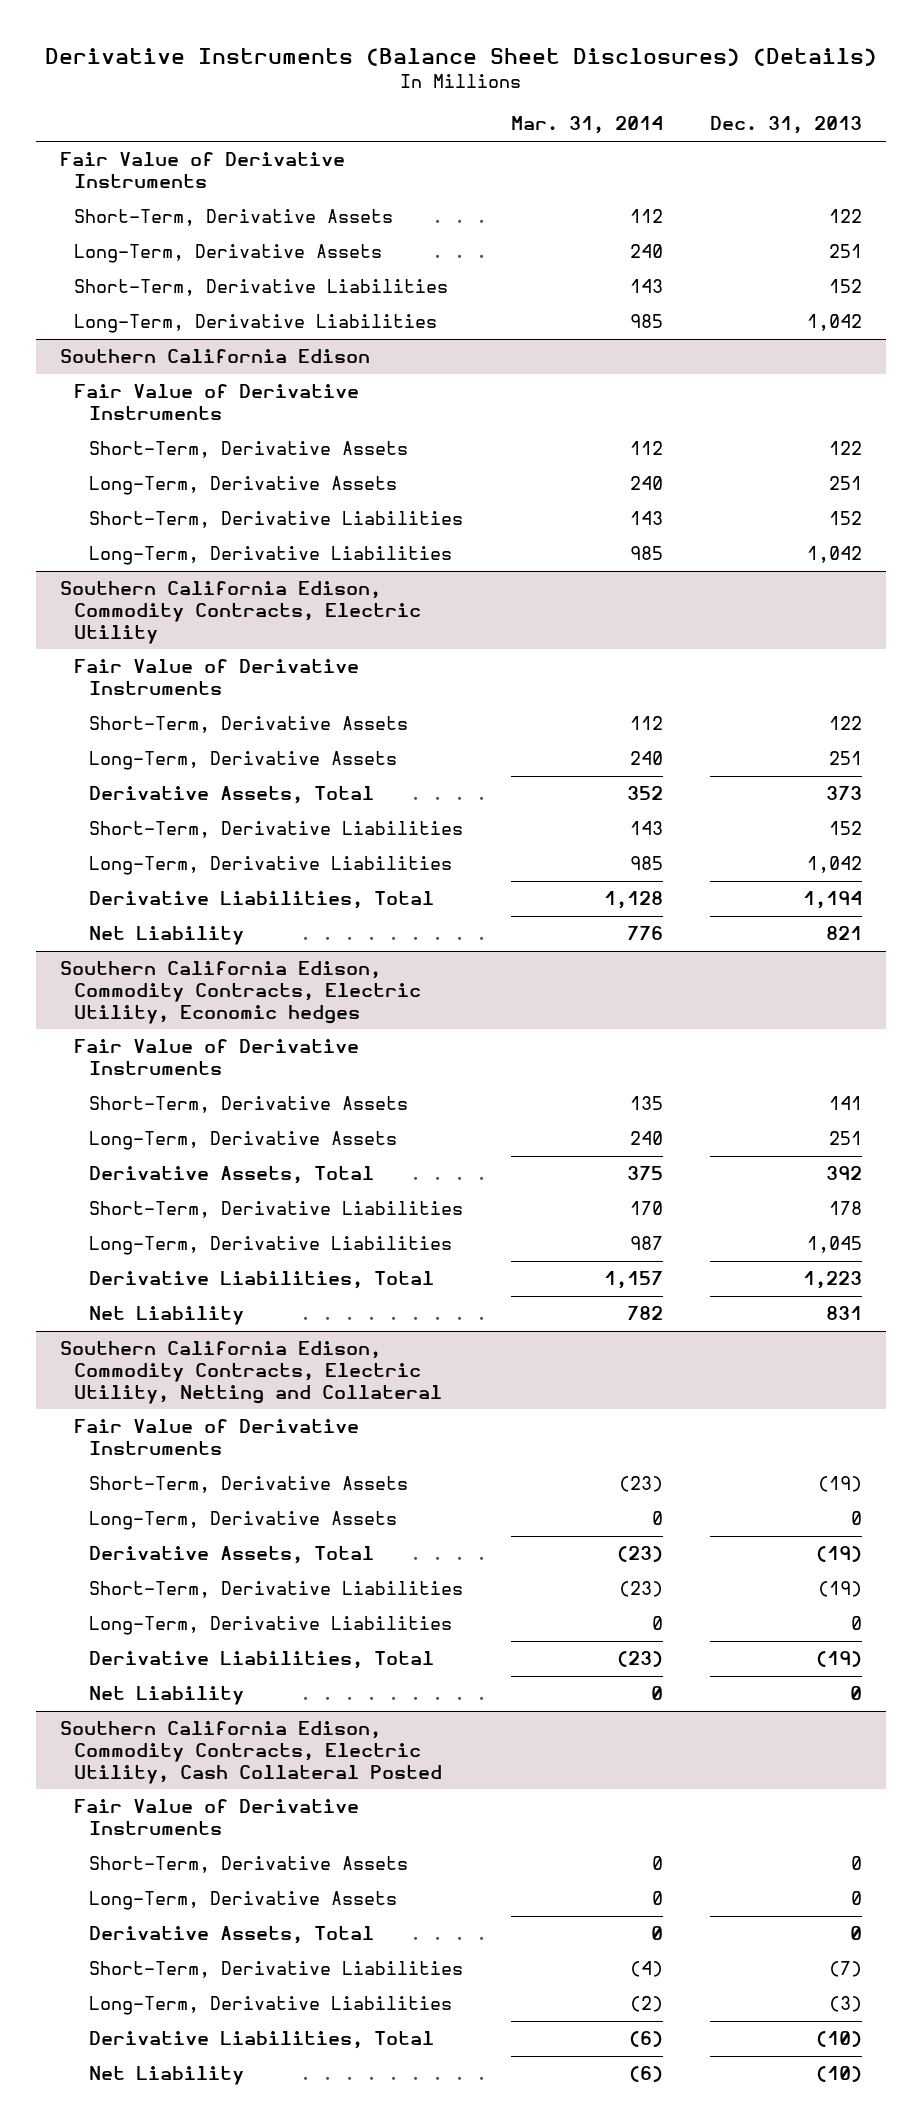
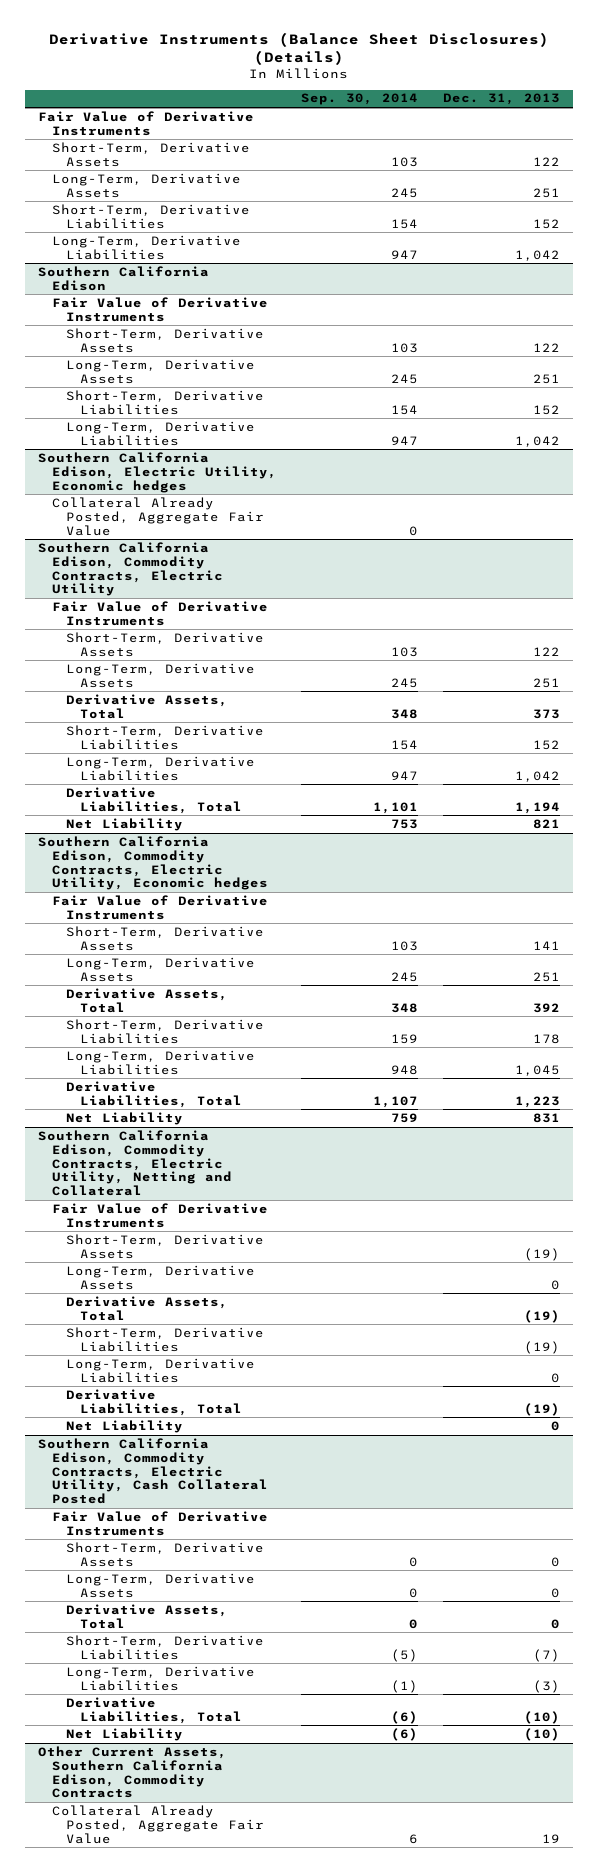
[510,116,663,135] Mar. 31, 2014 -> none
none -> [301,93,419,106] Sep. 30, 2014
none -> [37,451,277,493] Southern California Edison, Electric Utility, Economic hedges
none -> [51,496,264,536] Collateral Already Posted, Aggregate Fair Value
none -> [37,1745,227,1799] Other Current Assets, Southern California Edison, Commodity Contracts
none -> [51,1804,264,1844] Collateral Already Posted, Aggregate Fair Value

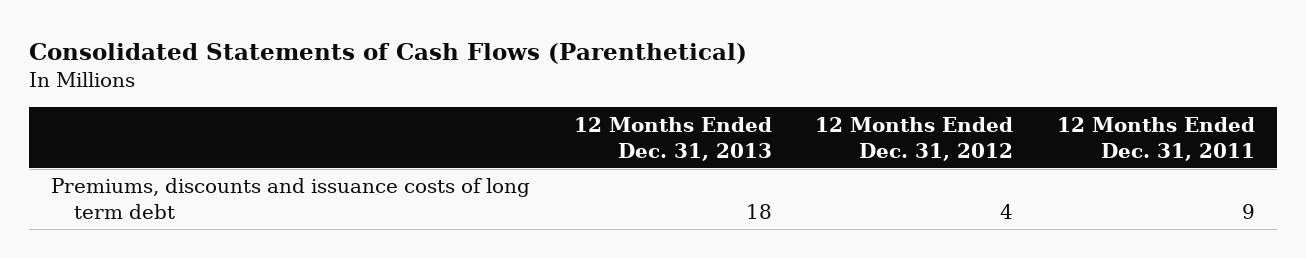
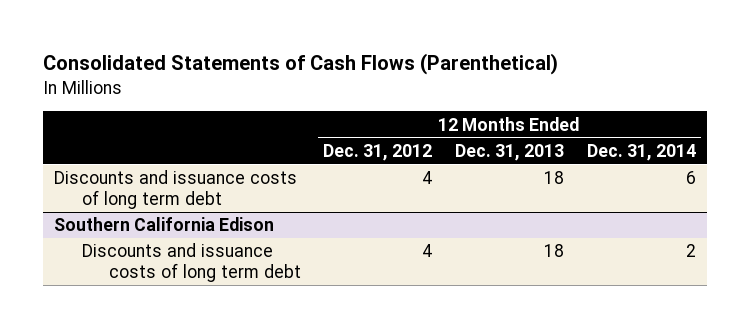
[1057,116,1256,161] 12 Months Ended Dec. 31, 2011 -> none
none -> [586,143,696,161] Dec. 31, 2014
[51,178,531,220] Premiums, discounts and issuance costs of long term debt -> [54,170,298,209] Discounts and issuance costs of long term debt
none -> [54,217,275,232] Southern California Edison
none -> [81,243,301,282] Discounts and issuance costs of long term debt

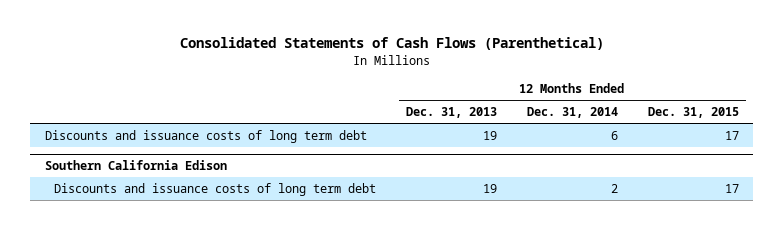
[323,143,433,161] Dec. 31, 2012 -> none
none -> [647,107,739,119] Dec. 31, 2015
[543,171,564,185] 18 -> [483,130,498,140] 19
[543,244,564,258] 18 -> [483,183,498,193] 19

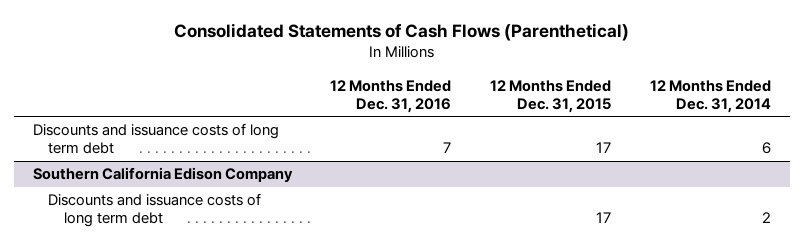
[406,107,498,119] Dec. 31, 2013 -> none
none -> [330,79,452,113] 12 Months Ended Dec. 31, 2016
[44,160,227,171] Southern California Edison -> [32,167,293,183] Southern California Edison Company

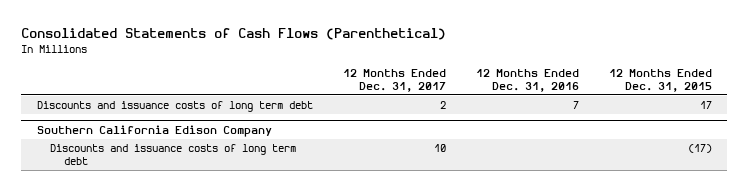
[649,79,771,113] 12 Months Ended Dec. 31, 2014 -> none
none -> [342,68,446,92] 12 Months Ended Dec. 31, 2017
[595,212,611,224] 17 -> [688,144,713,154] (17)

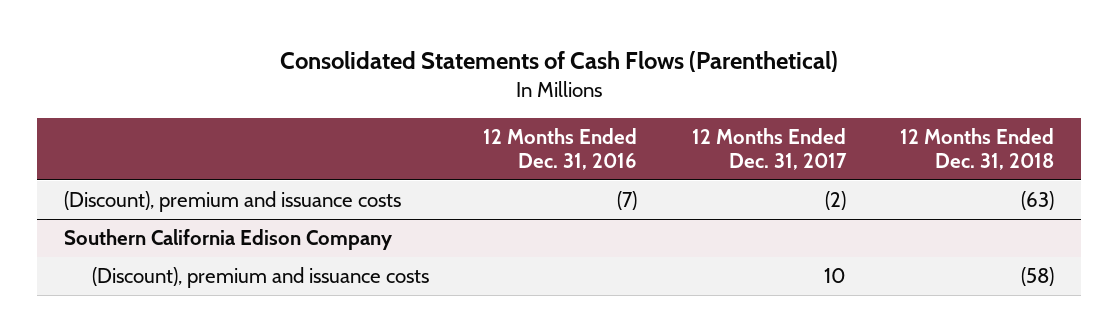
[609,68,713,92] 12 Months Ended Dec. 31, 2015 -> none
none -> [900,128,1055,170] 12 Months Ended Dec. 31, 2018
[36,101,313,113] Discounts and issuance costs of long term debt -> [64,191,402,213] (Discount), premium and issuance costs
[439,101,446,110] 2 -> [824,191,846,211] (2)
[572,101,579,110] 7 -> [617,191,638,211] (7)
[50,144,297,166] Discounts and issuance costs of long term debt -> [91,267,429,289] (Discount), premium and issuance costs

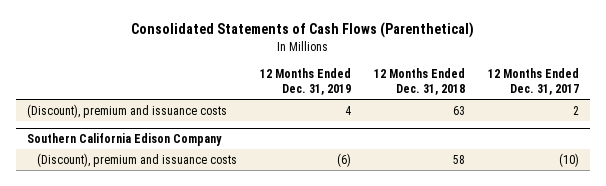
[483,128,638,170] 12 Months Ended Dec. 31, 2016 -> none
none -> [260,67,352,96] 12 Months Ended Dec. 31, 2019
[824,191,846,211] (2) -> [572,105,579,115] 2
[1021,191,1055,211] (63) -> [453,105,466,115] 63
[823,268,846,284] 10 -> [558,152,579,167] (10)
[1021,267,1055,287] (58) -> [453,154,466,164] 58

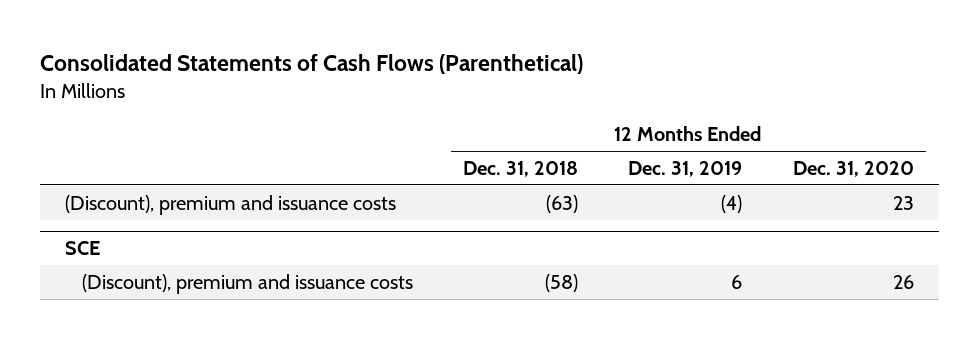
[487,67,579,96] 12 Months Ended Dec. 31, 2017 -> none
none -> [792,160,914,177] Dec. 31, 2020
[345,105,352,115] 4 -> [721,194,743,213] (4)
[453,105,466,115] 63 -> [546,194,579,213] (63)
[26,133,222,147] Southern California Edison Company -> [65,241,101,256] SCE
[337,152,352,167] (6) -> [731,274,743,289] 6
[453,154,466,164] 58 -> [545,273,579,292] (58)

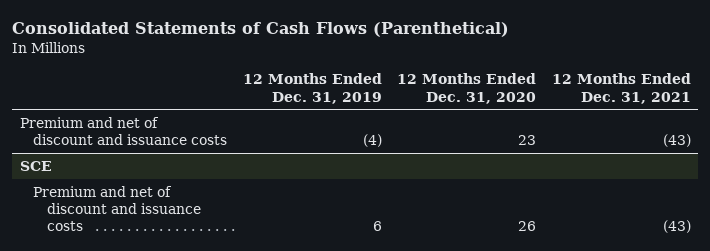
[463,160,579,177] Dec. 31, 2018 -> none
none -> [551,73,691,104] 12 Months Ended Dec. 31, 2021
[65,194,397,215] (Discount), premium and issuance costs -> [19,116,228,146] Premium and net of discount and issuance costs
[82,273,414,294] (Discount), premium and issuance costs -> [33,185,201,232] Premium and net of discount and issuance costs

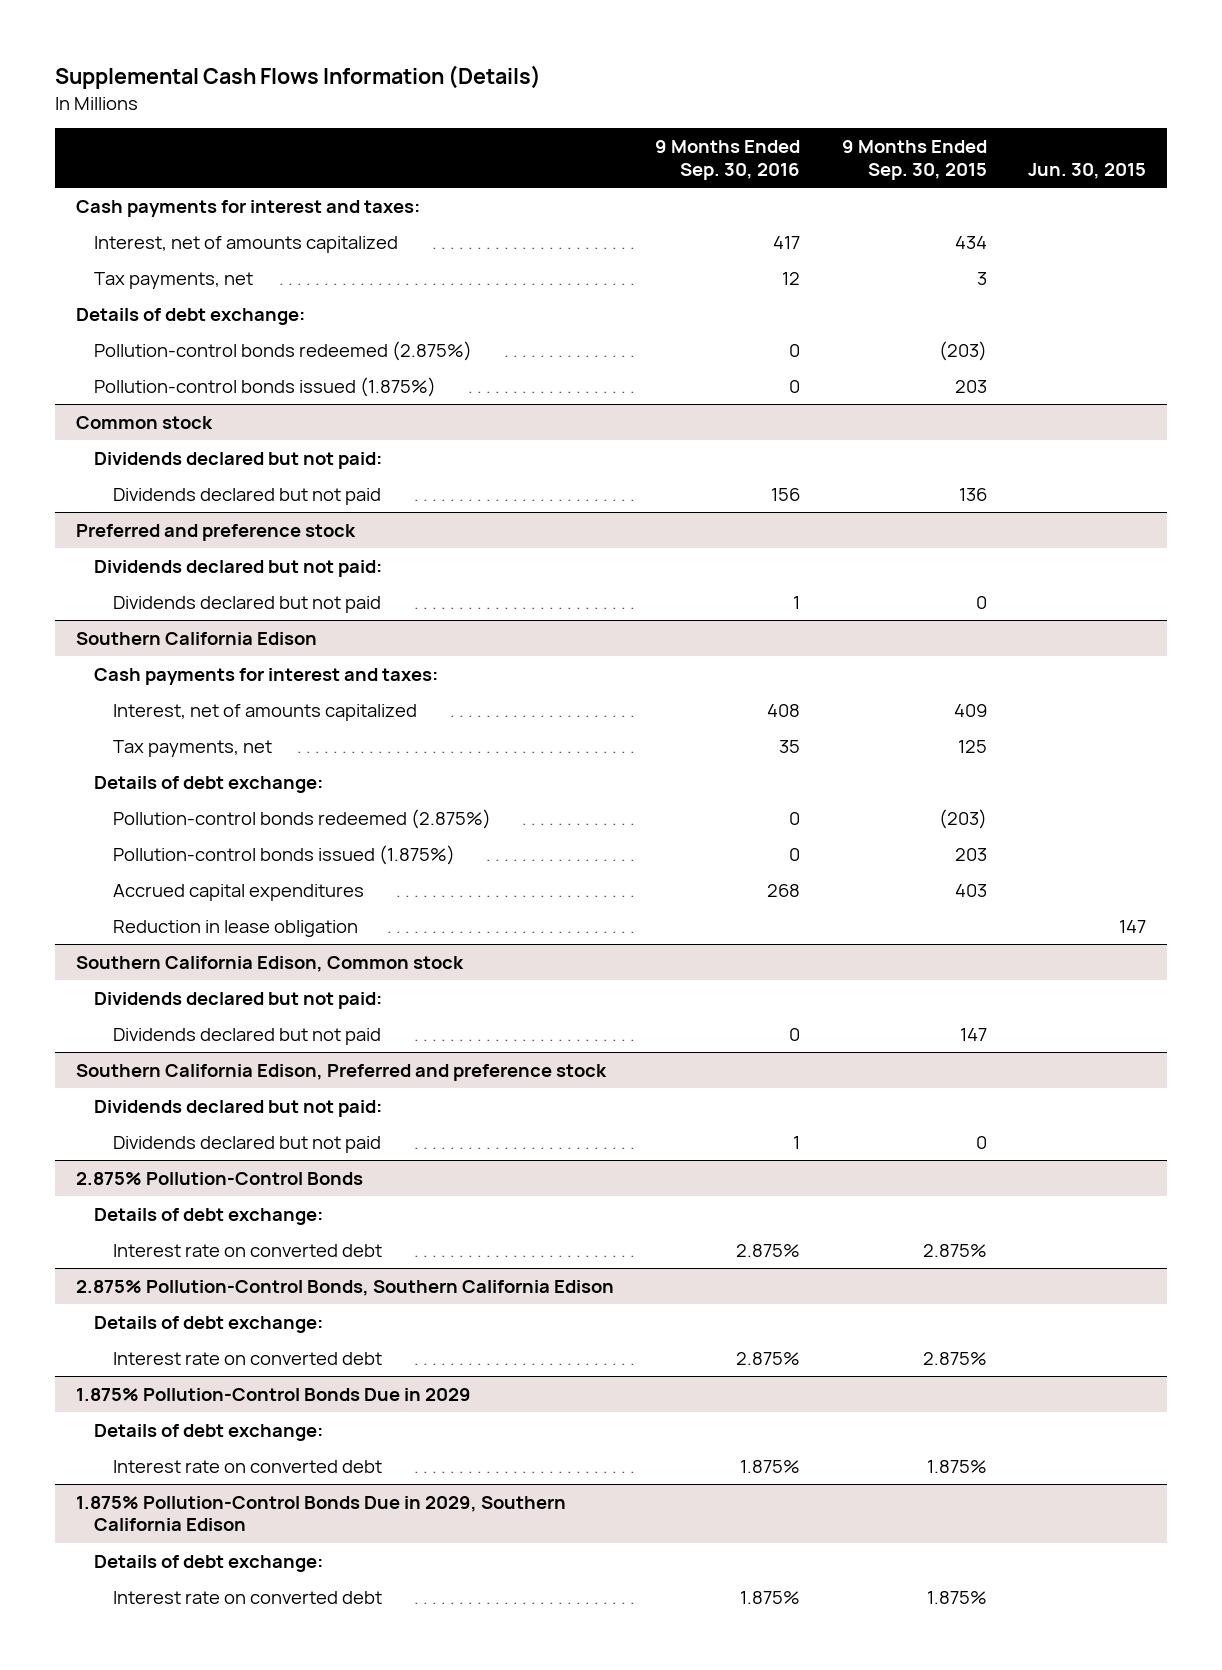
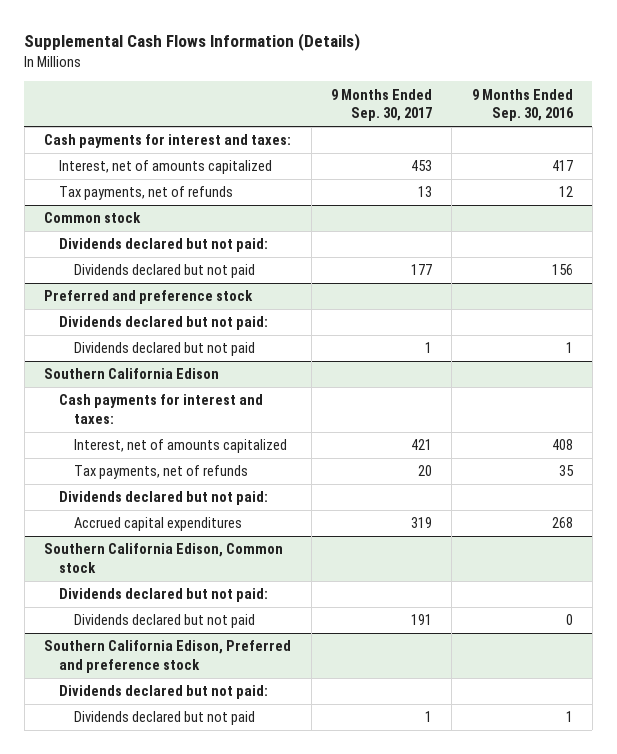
[841,140,987,180] 9 Months Ended Sep. 30, 2015 -> none
[1027,162,1146,179] Jun. 30, 2015 -> none
none -> [330,88,432,122] 9 Months Ended Sep. 30, 2017
[76,307,306,325] Details of debt exchange: -> none
[94,340,473,361] Pollution-control bonds redeemed (2.875%) -> none
[94,376,437,397] Pollution-control bonds issued (1.875%) -> none
[94,271,254,289] Tax payments, net -> [59,186,234,201] Tax payments, net of refunds
[94,775,324,793] Details of debt exchange: -> none
[112,808,491,829] Pollution-control bonds redeemed (2.875%) -> none
[112,844,455,865] Pollution-control bonds issued (1.875%) -> none
[112,739,272,757] Tax payments, net -> [73,465,248,480] Tax payments, net of refunds
none -> [59,491,269,506] Dividends declared but not paid:
[112,919,358,937] Reduction in lease obligation -> none
[76,1171,364,1185] 2.875% Pollution-Control Bonds -> none
[94,1207,324,1225] Details of debt exchange: -> none
[112,1243,382,1257] Interest rate on converted debt -> none
[76,1279,615,1296] 2.875% Pollution-Control Bonds, Southern California Edison -> none
[94,1315,324,1333] Details of debt exchange: -> none
[112,1351,382,1365] Interest rate on converted debt -> none
[76,1387,472,1401] 1.875% Pollution-Control Bonds Due in 2029 -> none
[94,1423,324,1441] Details of debt exchange: -> none
[112,1459,382,1473] Interest rate on converted debt -> none
[76,1495,567,1532] 1.875% Pollution-Control Bonds Due in 2029, Southern California Edison -> none
[94,1554,324,1572] Details of debt exchange: -> none
[112,1590,382,1604] Interest rate on converted debt -> none

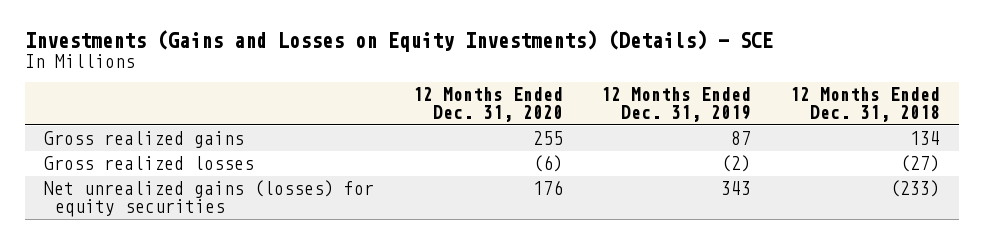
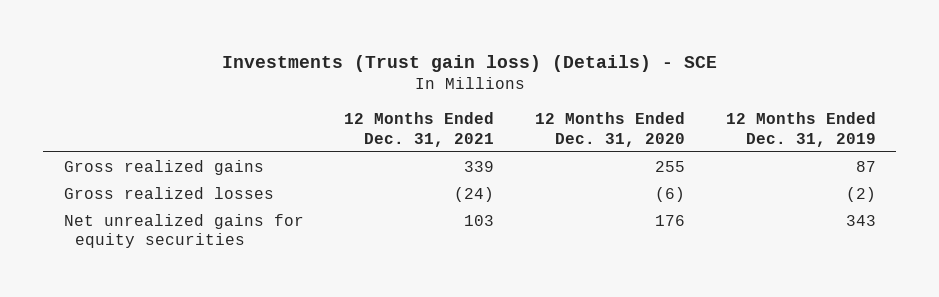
[25,29,774,52] Investments (Gains and Losses on Equity Investments) (Details) - SCE -> [221,55,717,73] Investments (Trust gain loss) (Details) - SCE
[789,87,940,123] 12 Months Ended Dec. 31, 2018 -> none
none -> [344,111,495,147] 12 Months Ended Dec. 31, 2021
[44,180,375,217] Net unrealized gains (losses) for equity securities -> [63,213,304,249] Net unrealized gains for equity securities

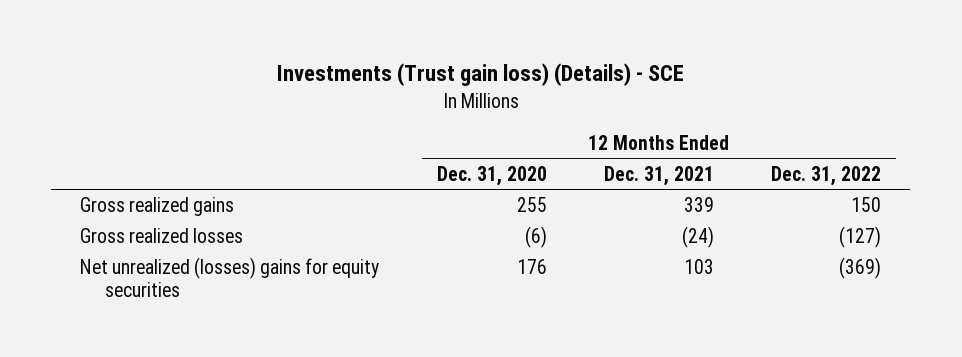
[725,111,876,147] 12 Months Ended Dec. 31, 2019 -> none
none -> [771,165,882,186] Dec. 31, 2022
[63,213,304,249] Net unrealized gains for equity securities -> [80,257,380,298] Net unrealized (losses) gains for equity securities

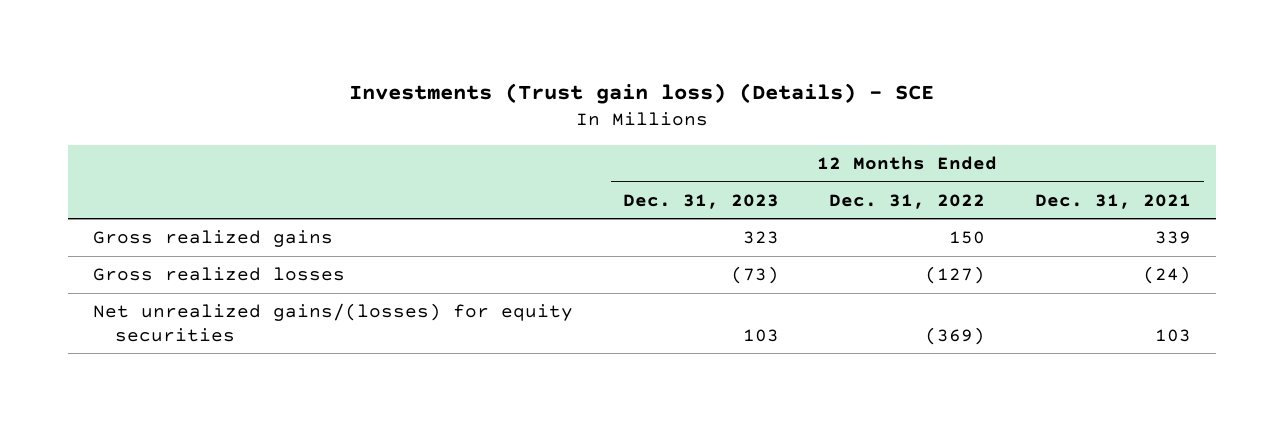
[436,165,547,186] Dec. 31, 2020 -> none
none -> [623,193,780,209] Dec. 31, 2023
[80,257,380,298] Net unrealized (losses) gains for equity securities -> [93,303,574,342] Net unrealized gains/(losses) for equity securities

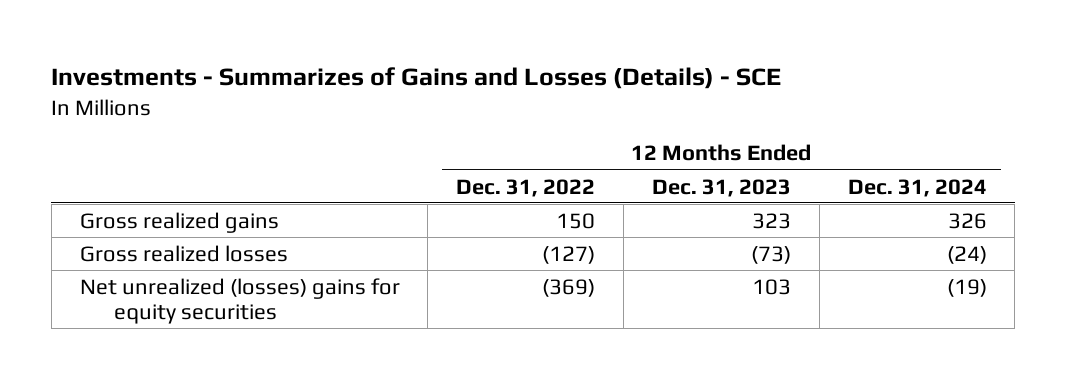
[349,82,935,104] Investments (Trust gain loss) (Details) - SCE -> [51,67,782,90] Investments - Summarizes of Gains and Losses (Details) - SCE
[1035,193,1192,209] Dec. 31, 2021 -> none
none -> [847,178,987,197] Dec. 31, 2024
[93,303,574,342] Net unrealized gains/(losses) for equity securities -> [79,277,400,324] Net unrealized (losses) gains for equity securities

